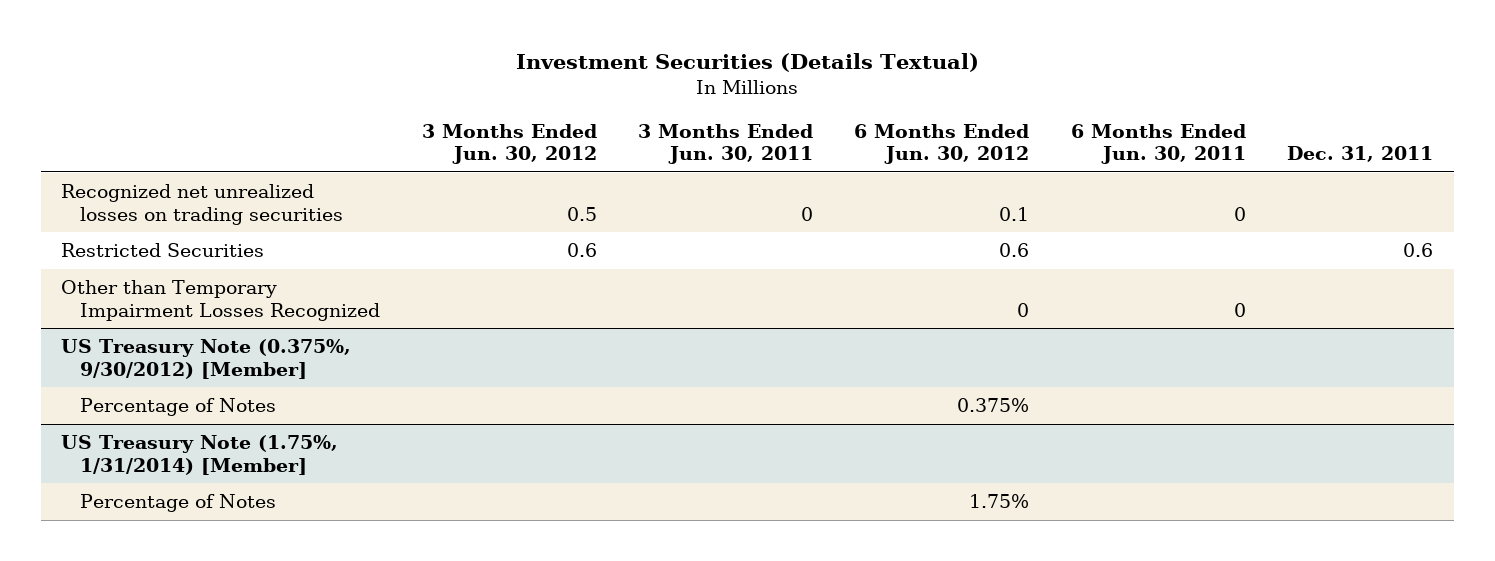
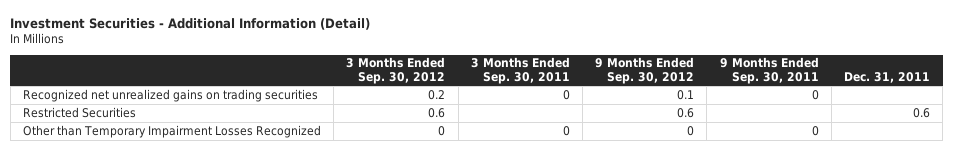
[516,53,980,73] Investment Securities (Details Textual) -> [10,17,371,30] Investment Securities - Additional Information (Detail)
[421,123,597,165] 3 Months Ended Jun. 30, 2012 -> none
[638,123,814,165] 3 Months Ended Jun. 30, 2011 -> none
[854,123,1030,165] 6 Months Ended Jun. 30, 2012 -> none
[1070,123,1246,165] 6 Months Ended Jun. 30, 2011 -> none
none -> [346,57,446,84] 3 Months Ended Sep. 30, 2012
none -> [470,57,570,84] 3 Months Ended Sep. 30, 2011
none -> [595,57,695,84] 9 Months Ended Sep. 30, 2012
none -> [719,57,819,84] 9 Months Ended Sep. 30, 2011
[61,184,344,225] Recognized net unrealized losses on trading securities -> [23,88,319,102] Recognized net unrealized gains on trading securities
[61,339,352,379] US Treasury Note (0.375%, 9/30/2012) [Member] -> none
[80,398,277,417] Percentage of Notes -> none
[61,435,339,475] US Treasury Note (1.75%, 1/31/2014) [Member] -> none
[80,494,277,513] Percentage of Notes -> none

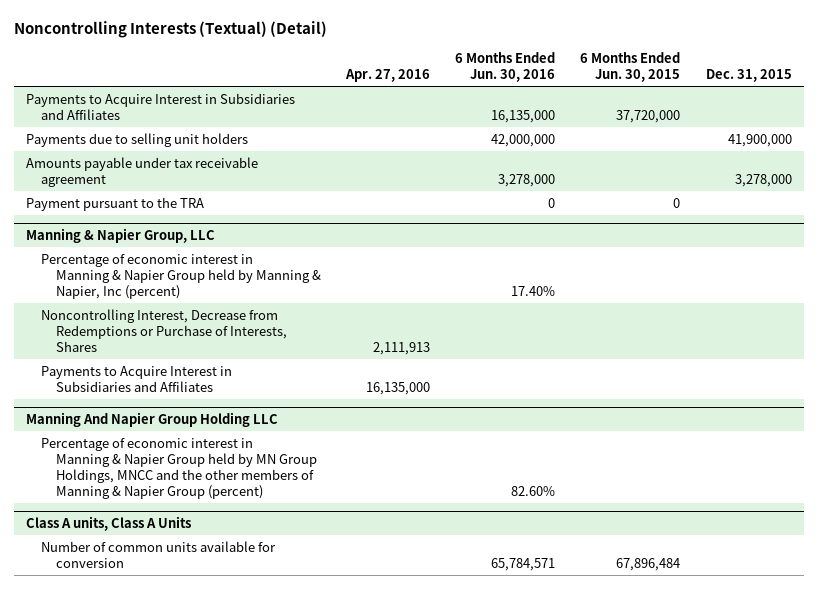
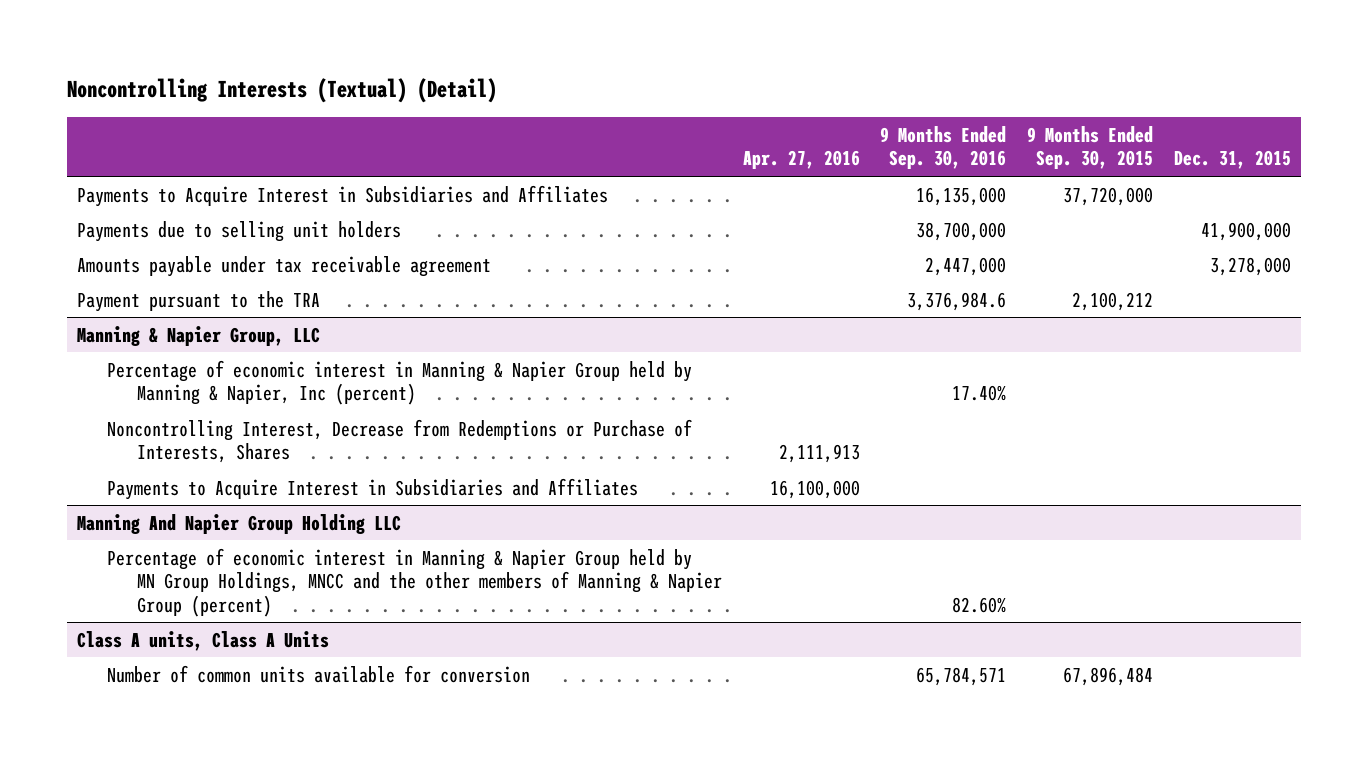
[455,52,556,83] 6 Months Ended Jun. 30, 2016 -> none
[580,52,681,83] 6 Months Ended Jun. 30, 2015 -> none
none -> [880,125,1007,170] 9 Months Ended Sep. 30, 2016
none -> [1027,125,1154,170] 9 Months Ended Sep. 30, 2015
[366,381,431,395] 16,135,000 -> [769,479,860,499] 16,100,000

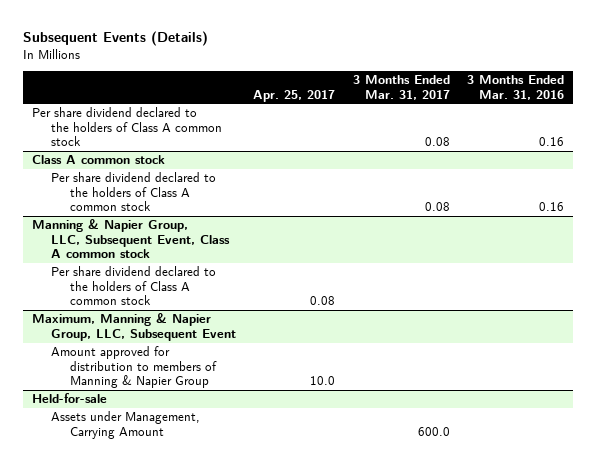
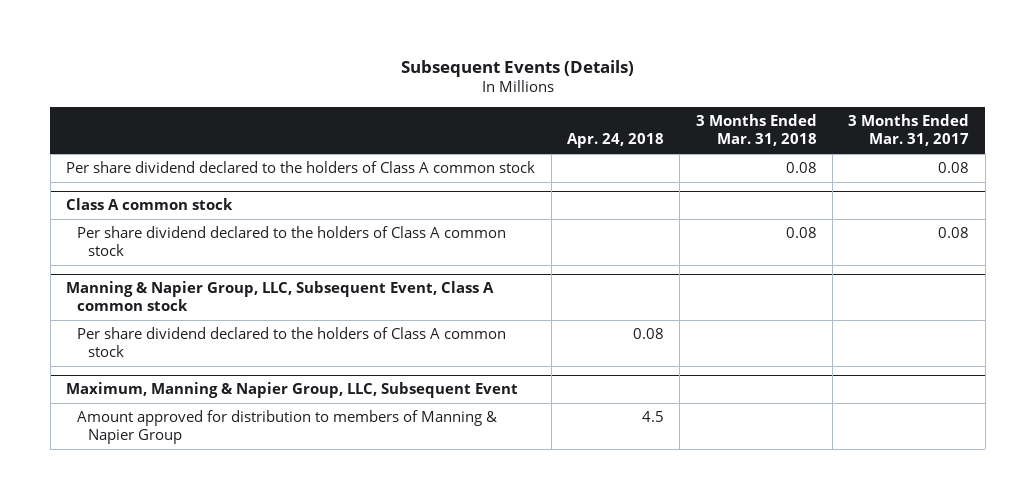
[253,89,336,102] Apr. 25, 2017 -> none
[466,75,564,100] 3 Months Ended Mar. 31, 2016 -> none
none -> [566,133,664,149] Apr. 24, 2018
none -> [695,114,817,147] 3 Months Ended Mar. 31, 2018
[31,393,107,404] Held-for-sale -> none
[50,411,200,439] Assets under Management, Carrying Amount -> none

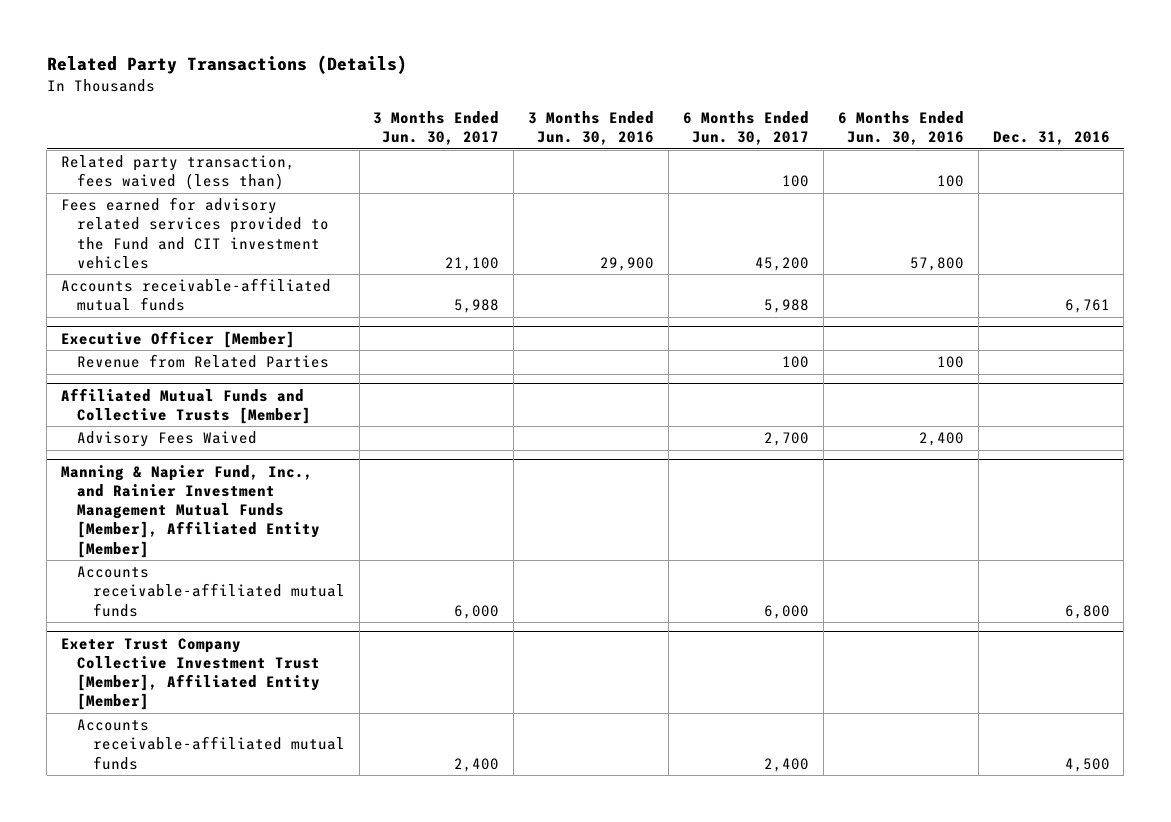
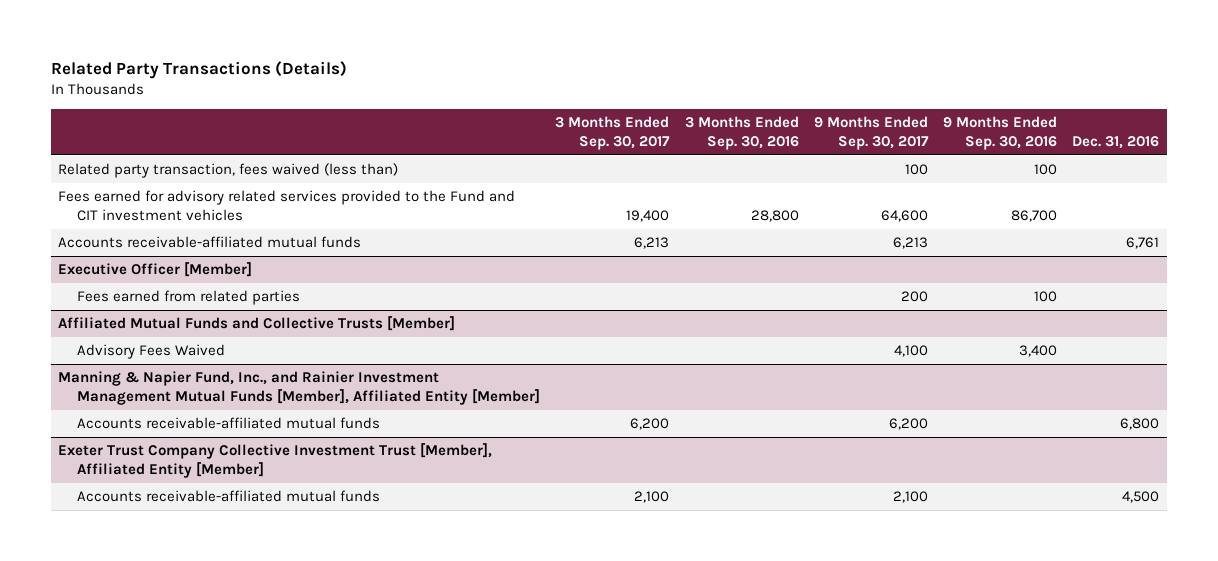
[373,110,500,145] 3 Months Ended Jun. 30, 2017 -> none
[528,110,655,145] 3 Months Ended Jun. 30, 2016 -> none
[683,110,810,145] 6 Months Ended Jun. 30, 2017 -> none
[837,110,964,145] 6 Months Ended Jun. 30, 2016 -> none
none -> [555,115,671,151] 3 Months Ended Sep. 30, 2017
none -> [684,115,799,151] 3 Months Ended Sep. 30, 2016
none -> [813,115,929,151] 9 Months Ended Sep. 30, 2017
none -> [943,115,1058,151] 9 Months Ended Sep. 30, 2016
[76,354,329,369] Revenue from Related Parties -> [77,290,301,306] Fees earned from related parties

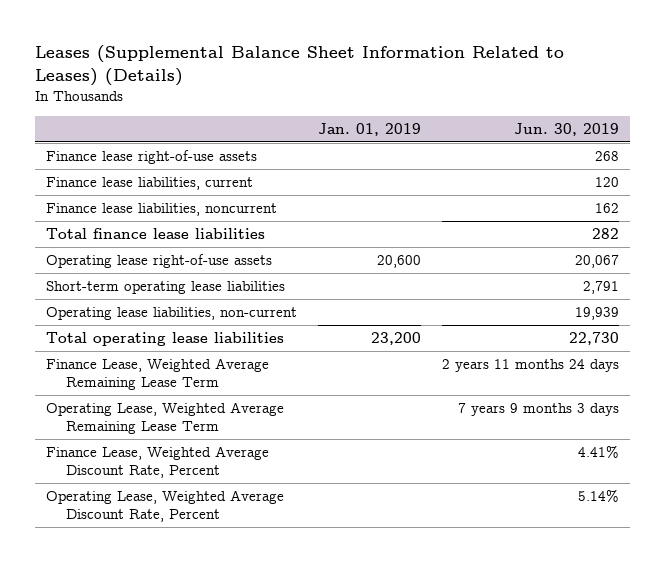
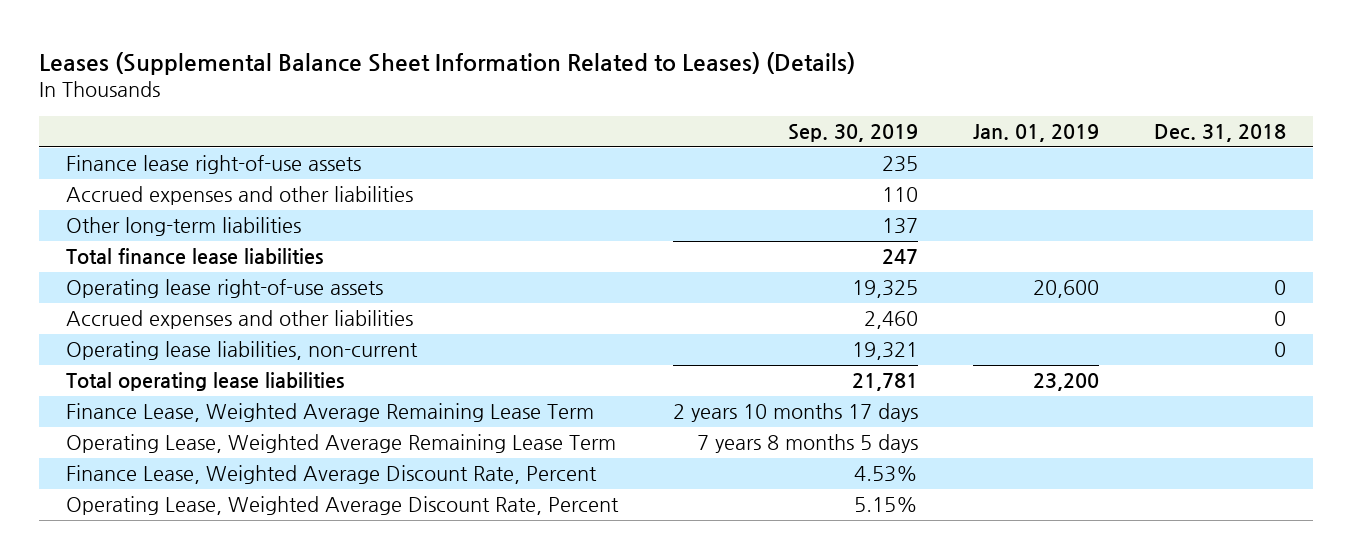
[514,123,620,137] Jun. 30, 2019 -> none
none -> [788,124,919,143] Sep. 30, 2019
none -> [1153,124,1286,143] Dec. 31, 2018
[45,176,253,190] Finance lease liabilities, current -> [66,186,414,206] Accrued expenses and other liabilities
[45,202,277,216] Finance lease liabilities, noncurrent -> [66,217,302,237] Other long-term liabilities
[45,280,285,294] Short-term operating lease liabilities -> [66,310,414,330] Accrued expenses and other liabilities

